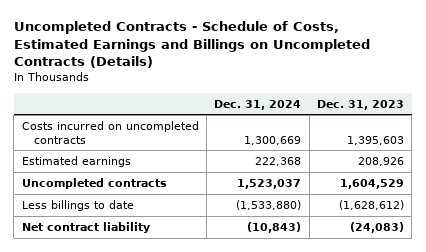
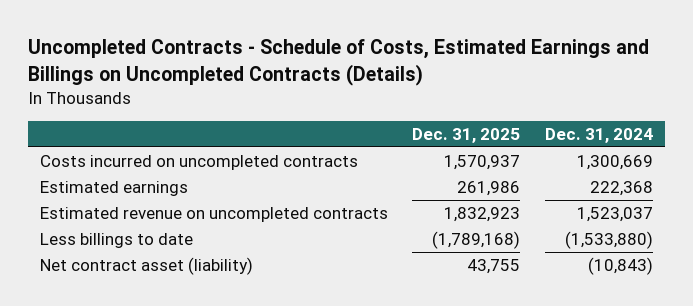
[316,99,404,110] Dec. 31, 2023 -> none
none -> [412,127,521,143] Dec. 31, 2025
[21,178,167,190] Uncompleted contracts -> [40,206,389,222] Estimated revenue on uncompleted contracts
[21,222,150,234] Net contract liability -> [40,256,254,275] Net contract asset (liability)

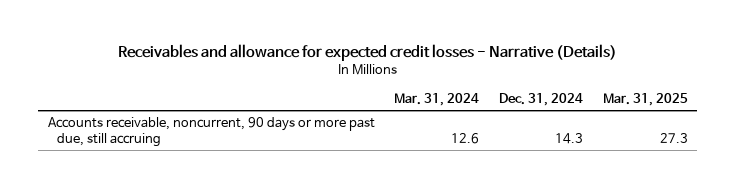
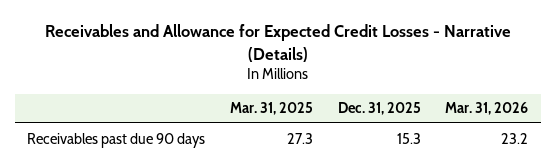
[117,44,617,62] Receivables and allowance for expected credit losses - Narrative (Details) -> [44,24,511,62] Receivables and Allowance for Expected Credit Losses - Narrative (Details)
[394,92,480,106] Mar. 31, 2024 -> none
[498,92,583,106] Dec. 31, 2024 -> none
none -> [337,102,421,116] Dec. 31, 2025
none -> [445,102,529,116] Mar. 31, 2026
[47,117,375,148] Accounts receivable, noncurrent, 90 days or more past due, still accruing -> [27,132,206,148] Receivables past due 90 days

